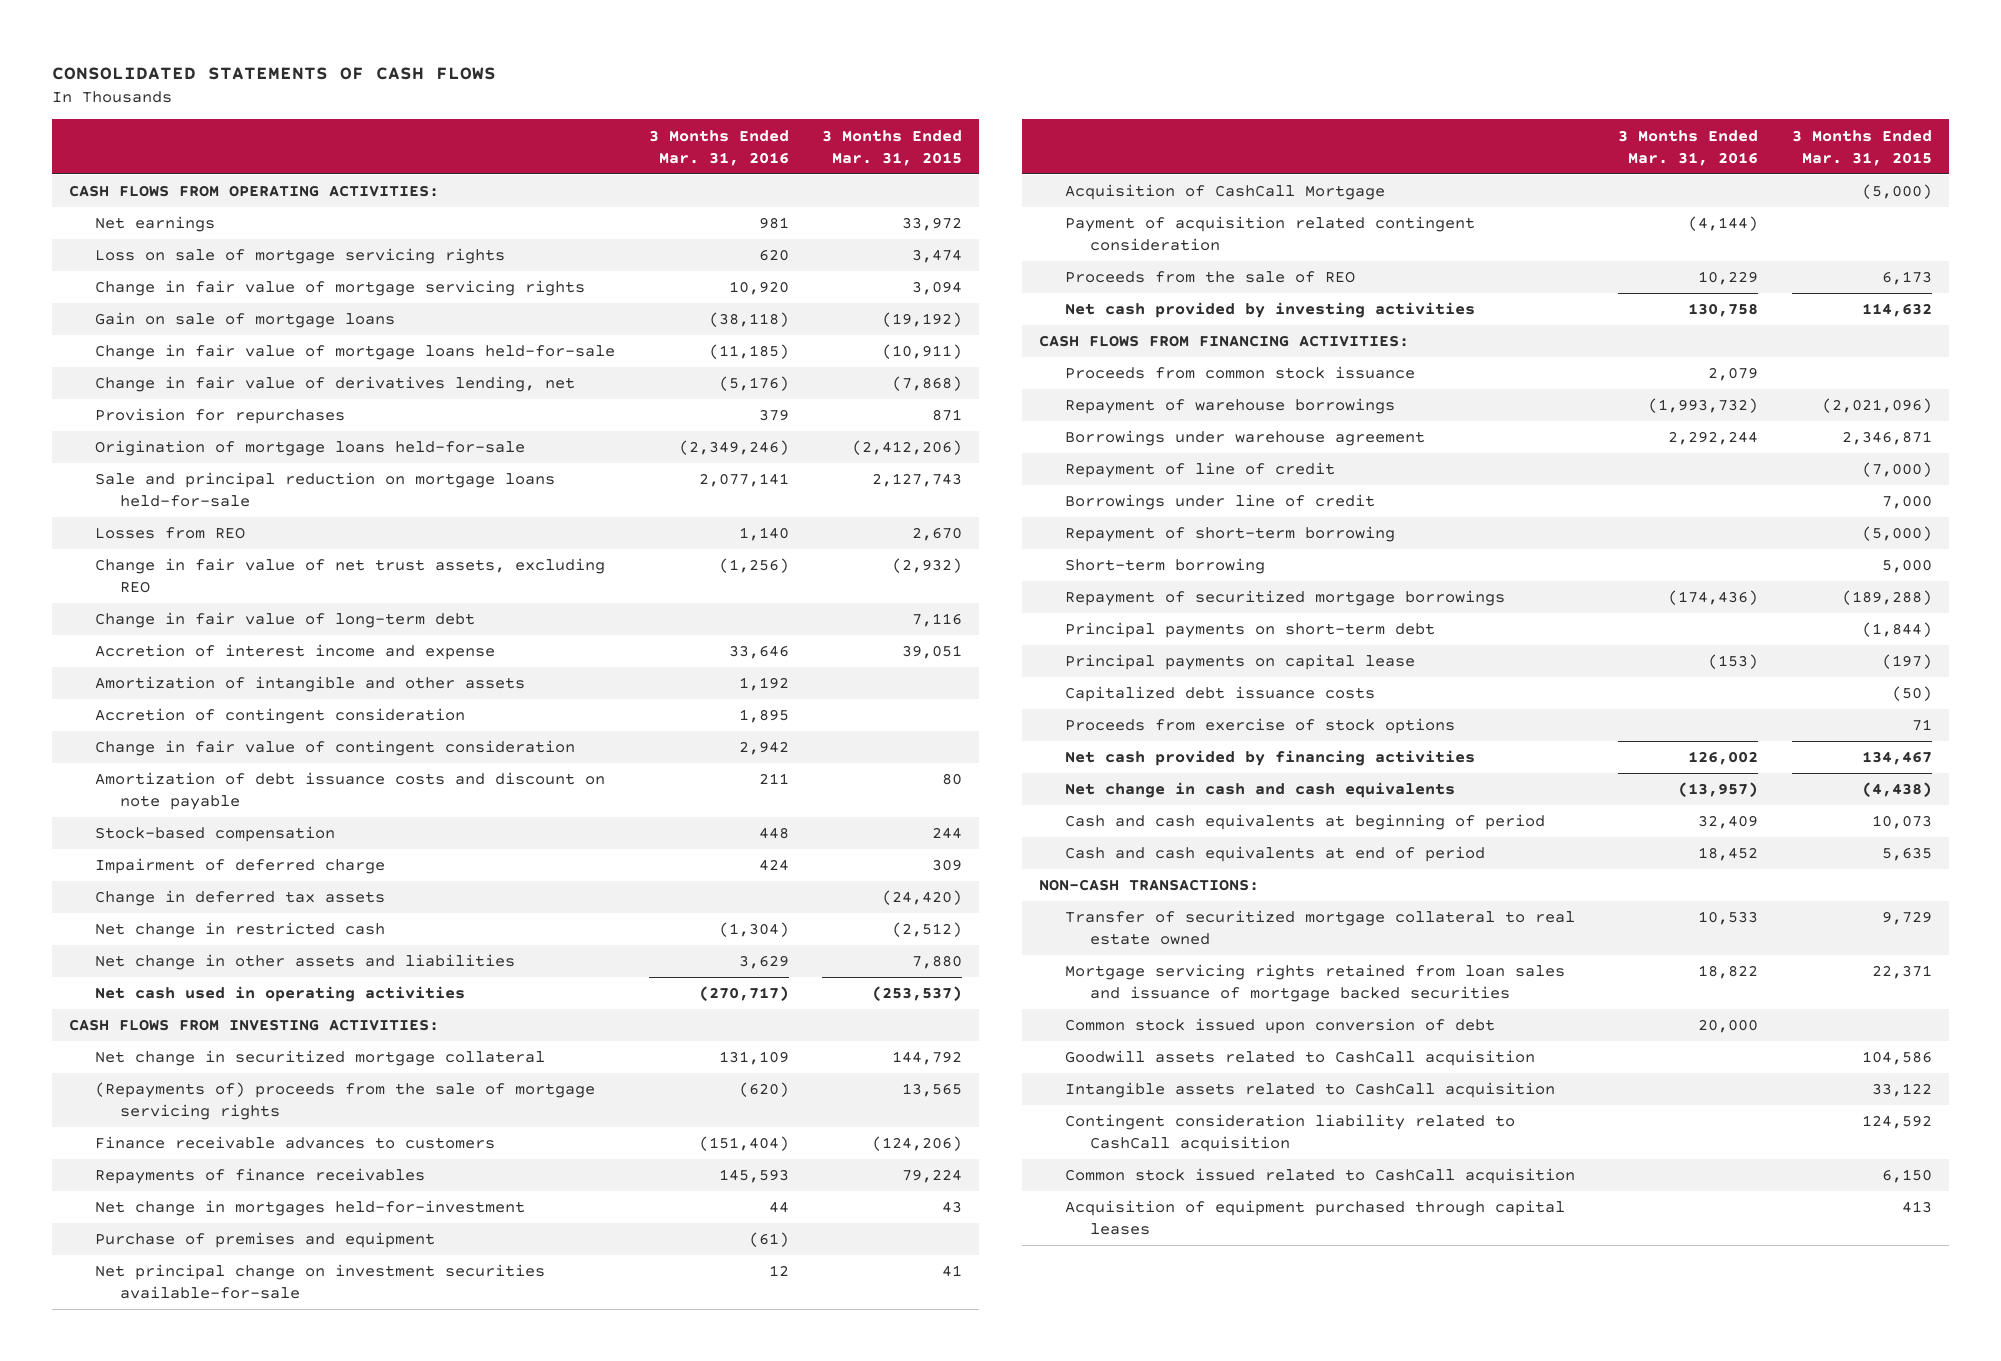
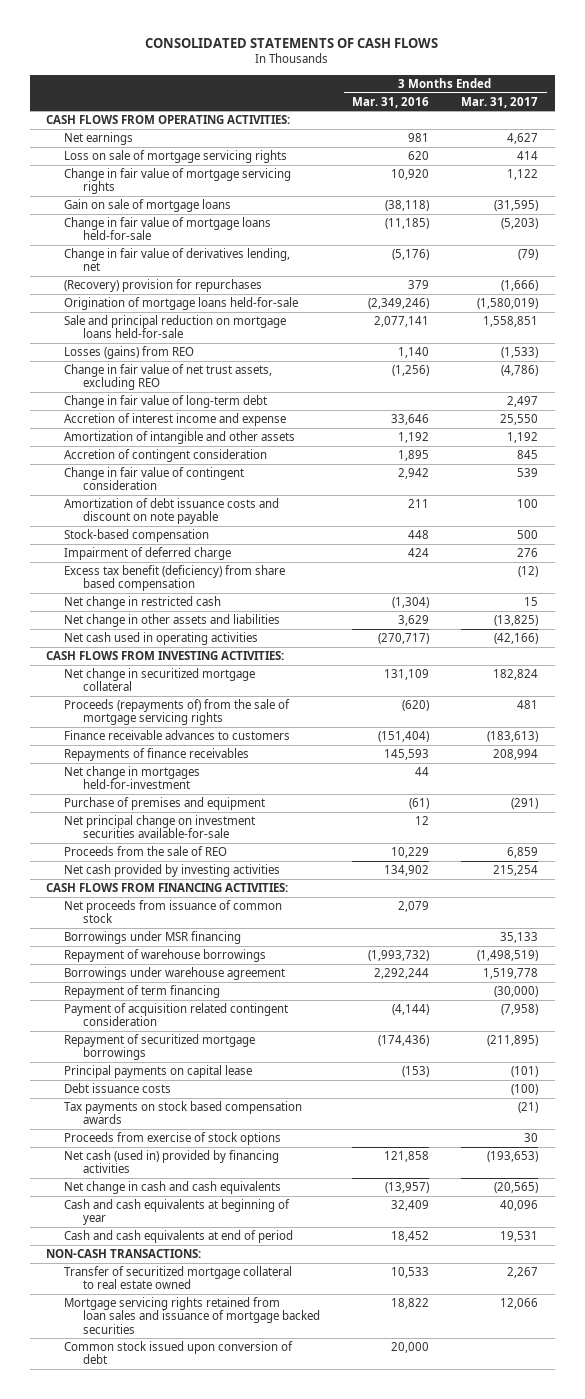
[822,129,963,166] 3 Months Ended Mar. 31, 2015 -> none
none -> [461,96,539,108] Mar. 31, 2017
[94,408,345,425] Provision for repurchases -> [64,279,263,293] (Recovery) provision for repurchases
[94,527,245,540] Losses from REO -> [64,346,195,360] Losses (gains) from REO
[94,890,385,907] Change in deferred tax assets -> none
none -> [64,565,286,592] Excess tax benefit (deficiency) from share based compensation
[94,1082,595,1121] (Repayments of) proceeds from the sale of mortgage servicing rights -> [64,699,291,726] Proceeds (repayments of) from the sale of mortgage servicing rights
[1064,184,1385,201] Acquisition of CashCall Mortgage -> none
[1688,303,1759,318] 130,758 -> [383,865,429,877] 134,902
[1064,366,1415,380] Proceeds from common stock issuance -> [64,900,283,924] Net proceeds from issuance of common stock
none -> [64,931,242,945] Borrowings under MSR financing
[1064,494,1375,511] Borrowings under line of credit -> none
[1064,526,1395,543] Repayment of short-term borrowing -> none
[1064,558,1265,575] Short-term borrowing -> none
[1064,462,1335,479] Repayment of line of credit -> [64,985,221,999] Repayment of term financing
[1064,216,1475,252] Payment of acquisition related contingent consideration -> [64,1003,289,1027] Payment of acquisition related contingent consideration
[1064,622,1435,639] Principal payments on short-term debt -> none
[1064,686,1375,703] Capitalized debt issuance costs -> [64,1083,172,1094] Debt issuance costs
none -> [64,1101,303,1125] Tax payments on stock based compensation awards
[1064,750,1475,767] Net cash provided by financing activities -> [64,1150,280,1174] Net cash (used in) provided by financing activities
[1688,751,1759,766] 126,002 -> [383,1151,429,1163] 121,858
[1064,814,1545,831] Cash and cash equivalents at beginning of period -> [64,1199,291,1226] Cash and cash equivalents at beginning of year
[1064,1050,1535,1067] Goodwill assets related to CashCall acquisition -> none
[1064,1082,1555,1099] Intangible assets related to CashCall acquisition -> none
[1064,1114,1515,1153] Contingent consideration liability related to CashCall acquisition -> none
[1064,1168,1575,1185] Common stock issued related to CashCall acquisition -> none
[1064,1200,1565,1236] Acquisition of equipment purchased through capital leases -> none

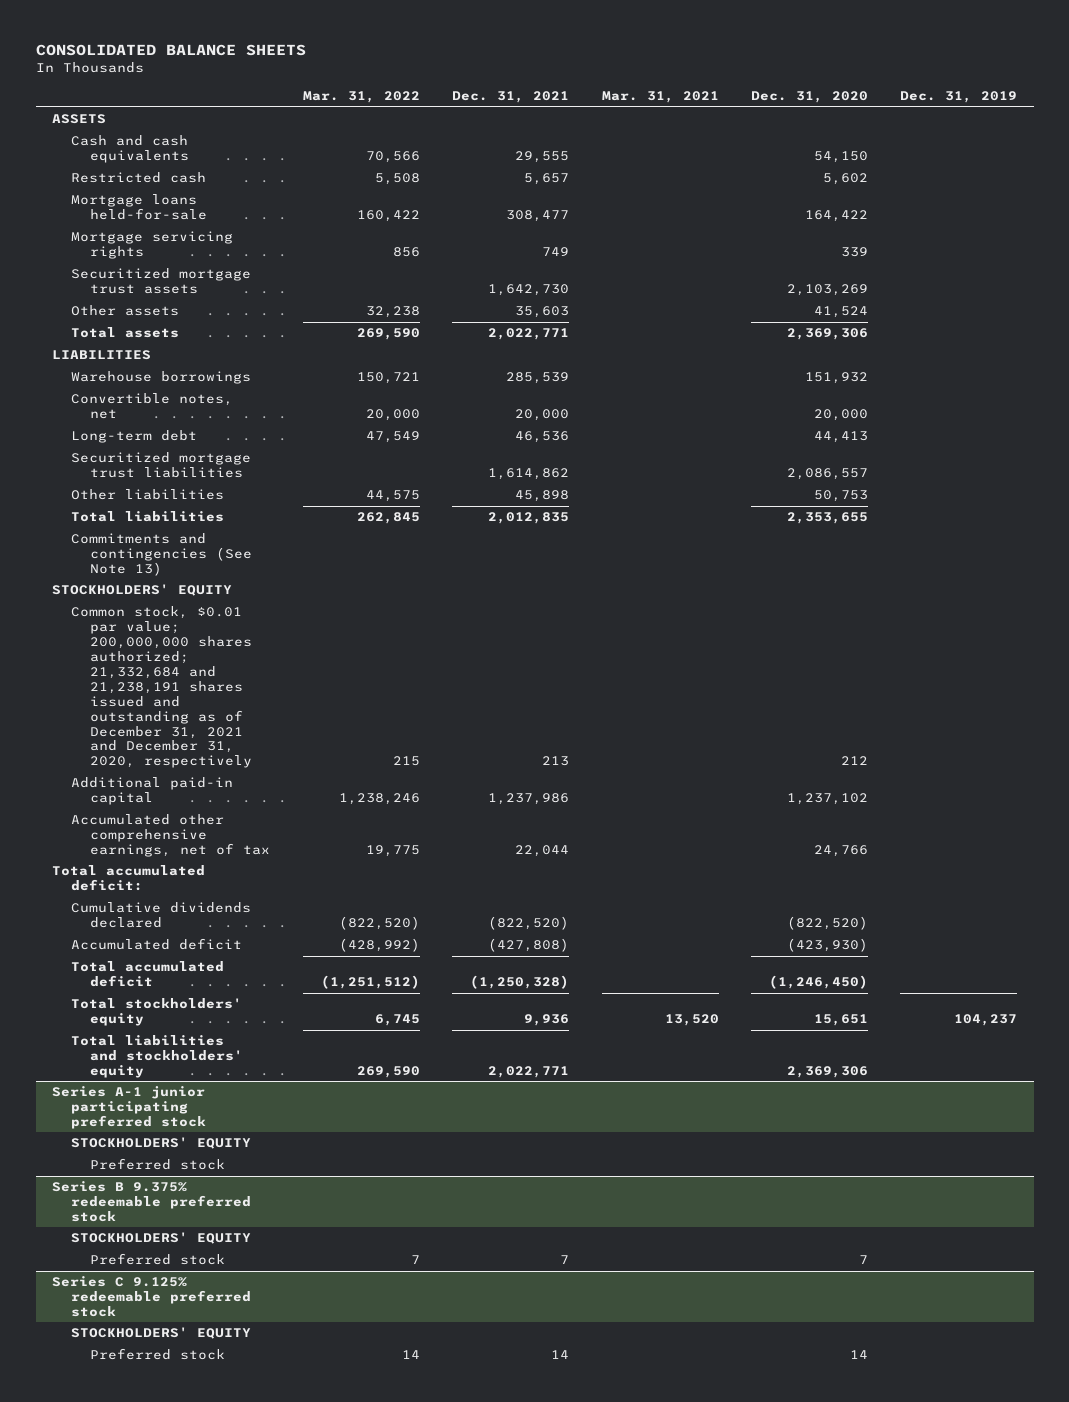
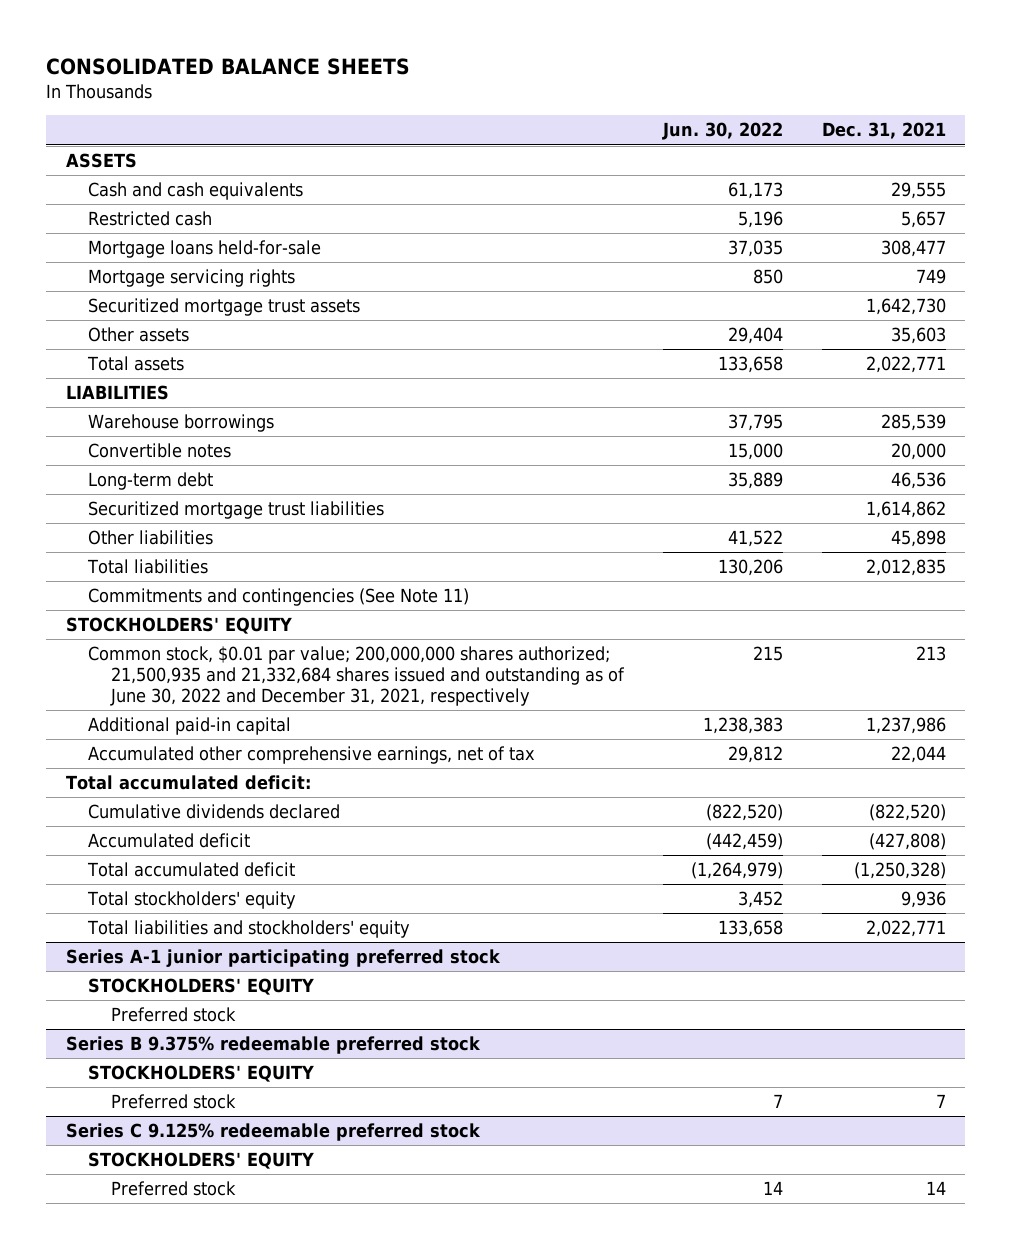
[302,91,420,104] Mar. 31, 2022 -> none
[601,91,719,104] Mar. 31, 2021 -> none
[750,91,868,104] Dec. 31, 2020 -> none
[900,91,1018,104] Dec. 31, 2019 -> none
none -> [661,122,783,141] Jun. 30, 2022
[71,393,234,420] Convertible notes, net -> [88,443,232,459] Convertible notes
[71,533,253,577] Commitments and contingencies (See Note 13) -> [88,588,470,607] Commitments and contingencies (See Note 11)
[71,606,253,769] Common stock, $0.01 par value; 200,000,000 shares authorized; 21,332,684 and 21,238,191 shares issued and outstanding as of December 31, 2021 and December 31, 2020, respectively -> [88,646,625,707] Common stock, $0.01 par value; 200,000,000 shares authorized; 21,500,935 and 21,332,684 shares issued and outstanding as of June 30, 2022 and December 31, 2021, respectively

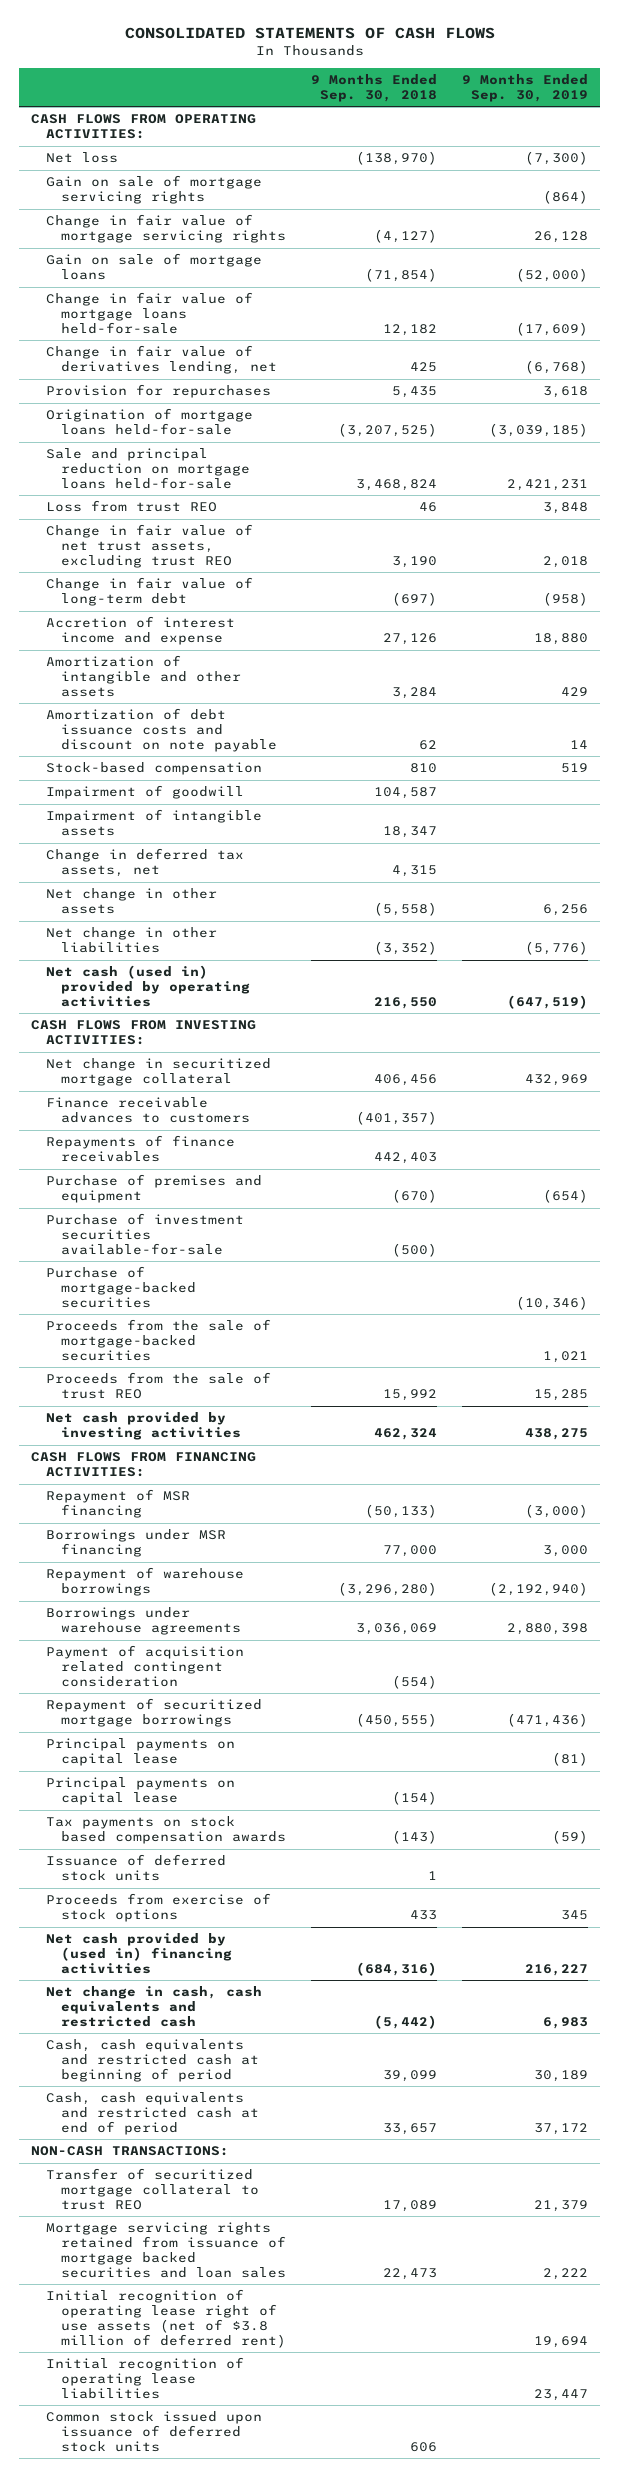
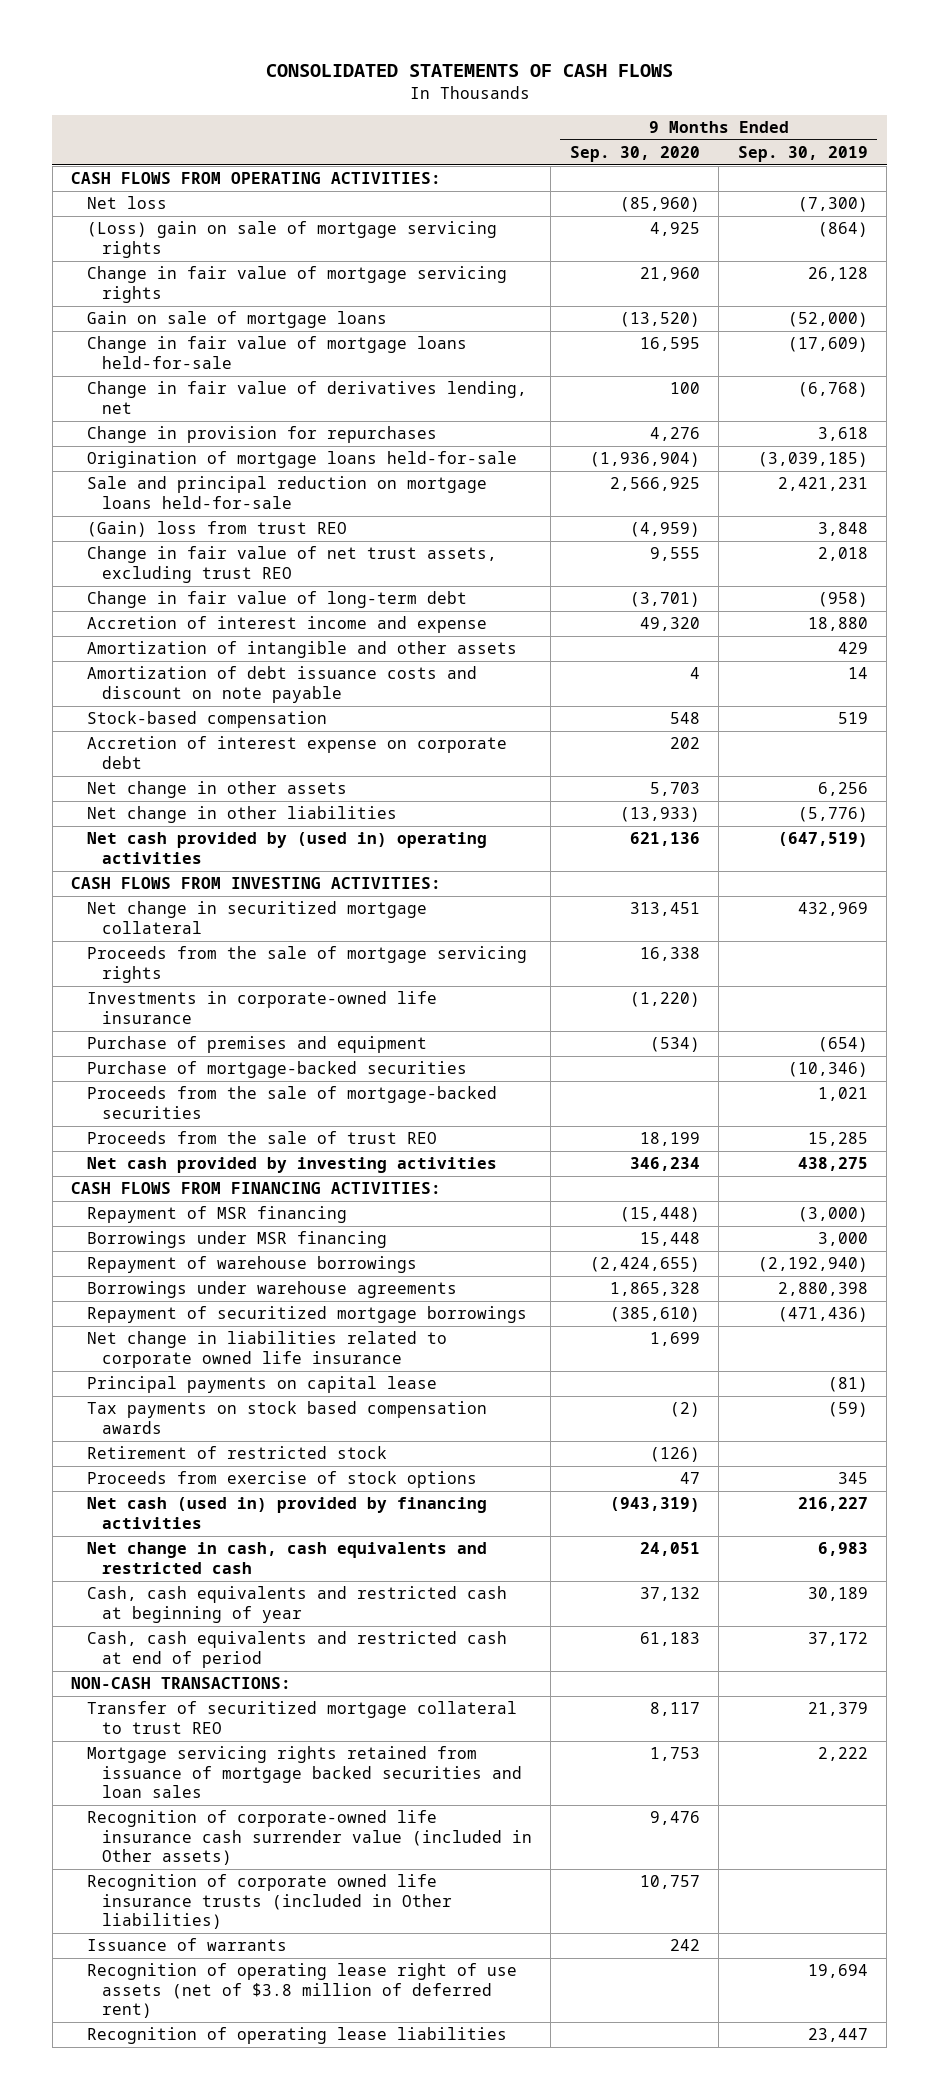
[310,74,437,103] 9 Months Ended Sep. 30, 2018 -> none
none -> [569,146,700,163] Sep. 30, 2020
[46,175,263,205] Gain on sale of mortgage servicing rights -> [86,221,497,258] (Loss) gain on sale of mortgage servicing rights
[46,384,272,399] Provision for repurchases -> [86,426,437,444] Change in provision for repurchases
[46,500,218,513] Loss from trust REO -> [86,521,347,538] (Gain) loss from trust REO
[46,785,245,800] Impairment of goodwill -> none
[46,809,263,837] Impairment of intangible assets -> none
[46,848,245,878] Change in deferred tax assets, net -> none
none -> [86,736,507,769] Accretion of interest expense on corporate debt
[46,965,250,1007] Net cash (used in) provided by operating activities -> [86,832,487,864] Net cash provided by (used in) operating activities
[46,1097,250,1124] Finance receivable advances to customers -> none
[46,1135,236,1163] Repayments of finance receivables -> none
none -> [86,946,527,983] Proceeds from the sale of mortgage servicing rights
none -> [86,991,437,1024] Investments in corporate-owned life insurance
[46,1213,245,1255] Purchase of investment securities available-for-sale -> none
[46,1645,245,1687] Payment of acquisition related contingent consideration -> none
none -> [86,1331,447,1368] Net change in liabilities related to corporate owned life insurance
[46,1777,236,1806] Principal payments on capital lease -> none
[46,1854,227,1882] Issuance of deferred stock units -> none
none -> [86,1446,387,1460] Retirement of restricted stock
[46,1933,232,1974] Net cash provided by (used in) financing activities -> [86,1497,487,1529] Net cash (used in) provided by financing activities
[46,2039,259,2082] Cash, cash equivalents and restricted cash at beginning of period -> [86,1586,507,1623] Cash, cash equivalents and restricted cash at beginning of year
[46,2411,263,2452] Common stock issued upon issuance of deferred stock units -> none
none -> [86,1810,532,1866] Recognition of corporate-owned life insurance cash surrender value (included in Other assets)
none -> [86,1874,452,1930] Recognition of corporate owned life insurance trusts (included in Other liabilities)
none -> [86,1938,287,1952] Issuance of warrants
[46,2289,286,2348] Initial recognition of operating lease right of use assets (net of $3.8 million of deferred rent) -> [86,1963,517,2019] Recognition of operating lease right of use assets (net of $3.8 million of deferred rent)
[46,2357,245,2399] Initial recognition of operating lease liabilities -> [86,2027,507,2045] Recognition of operating lease liabilities

